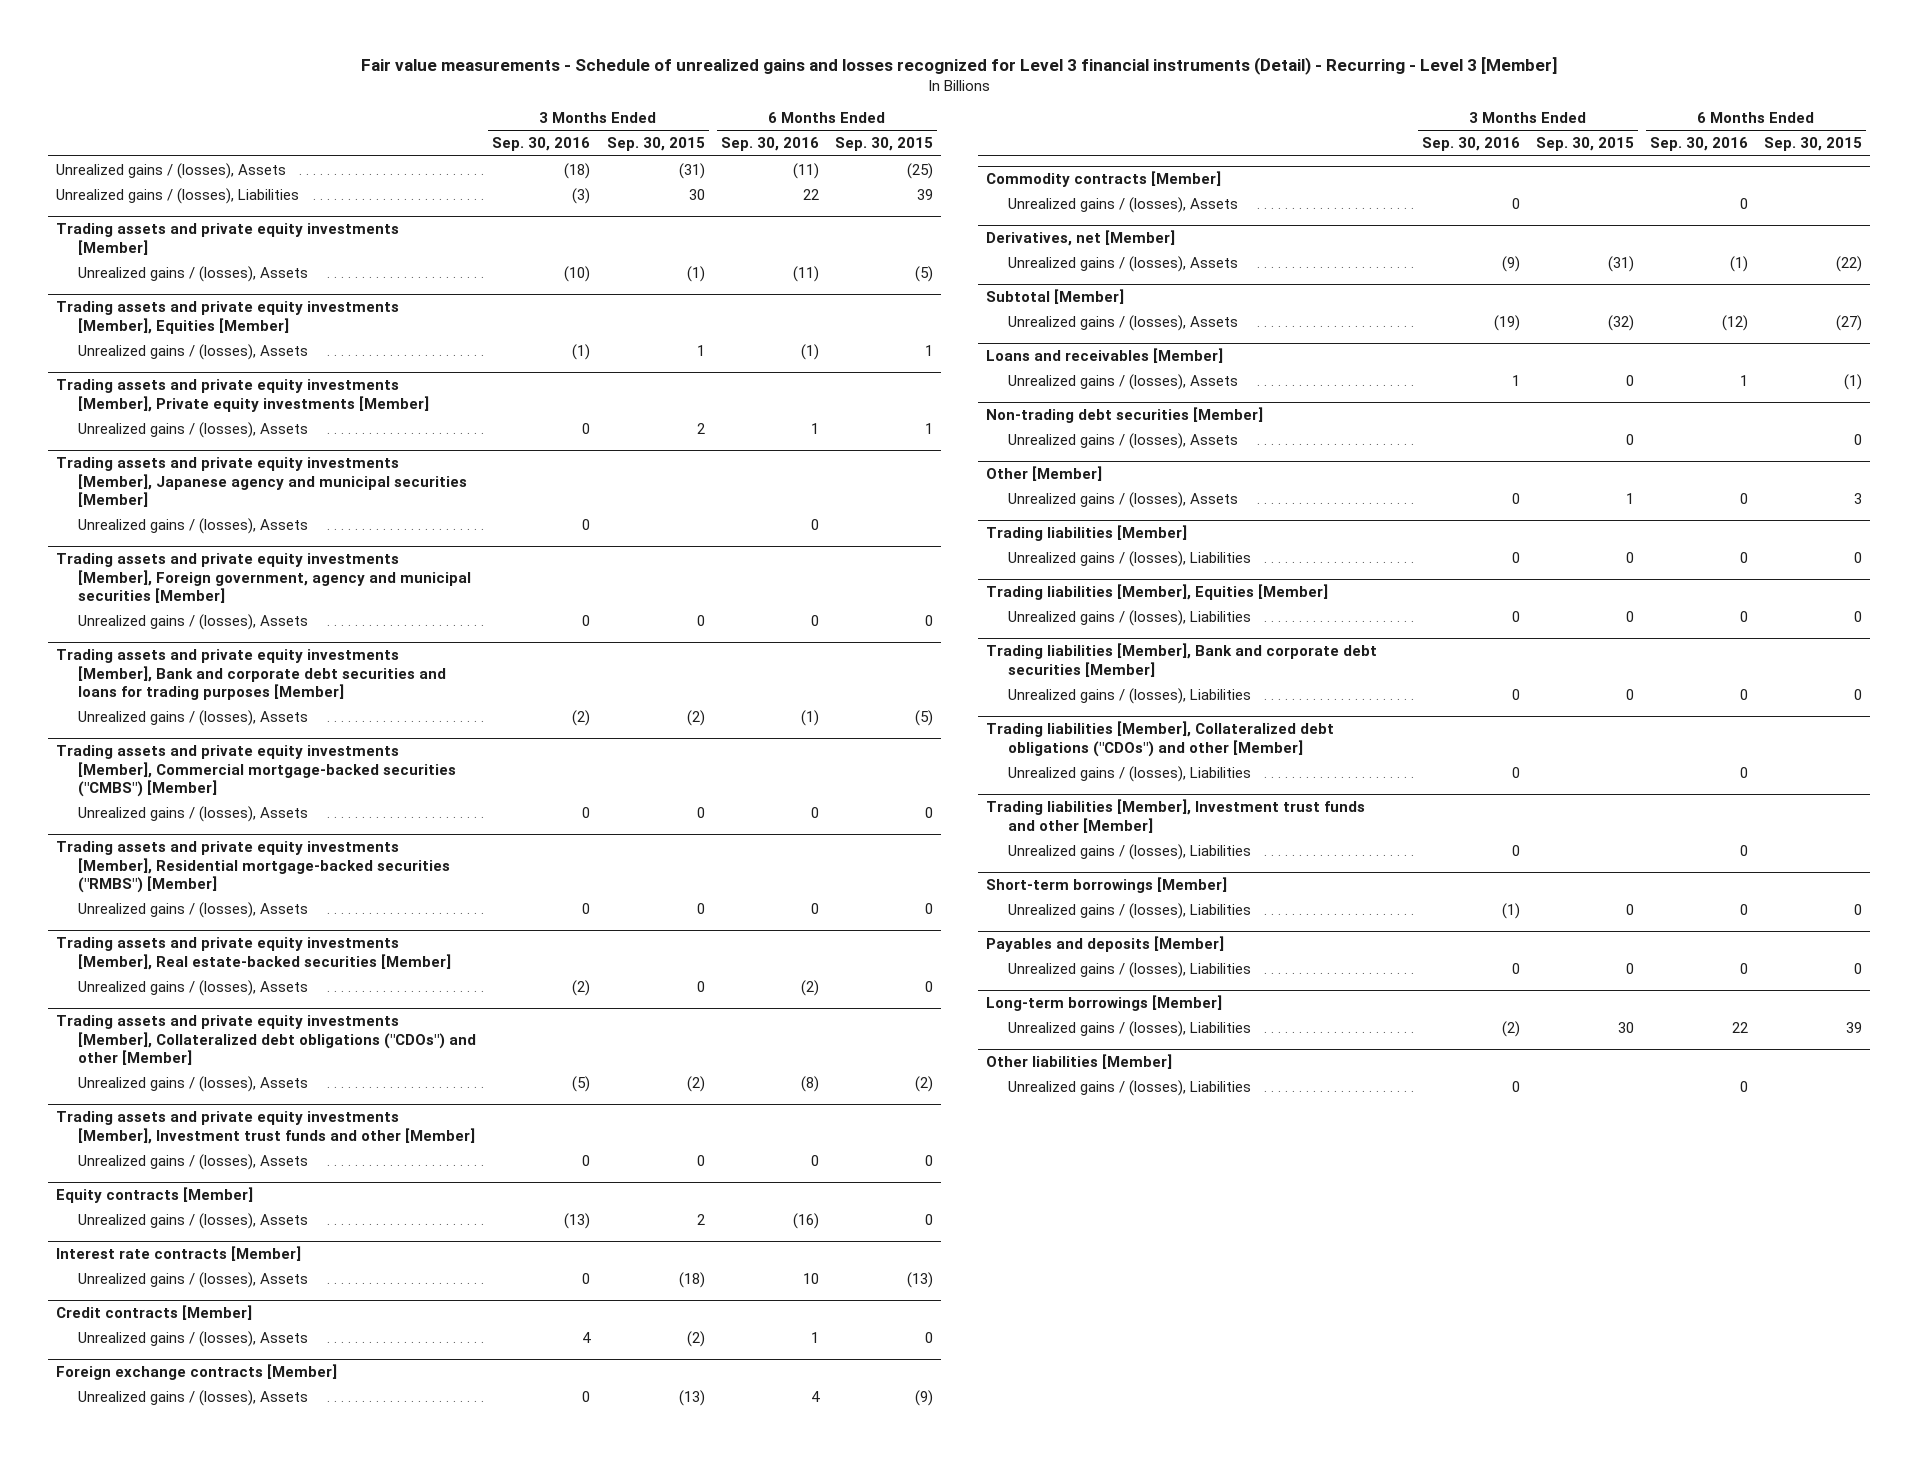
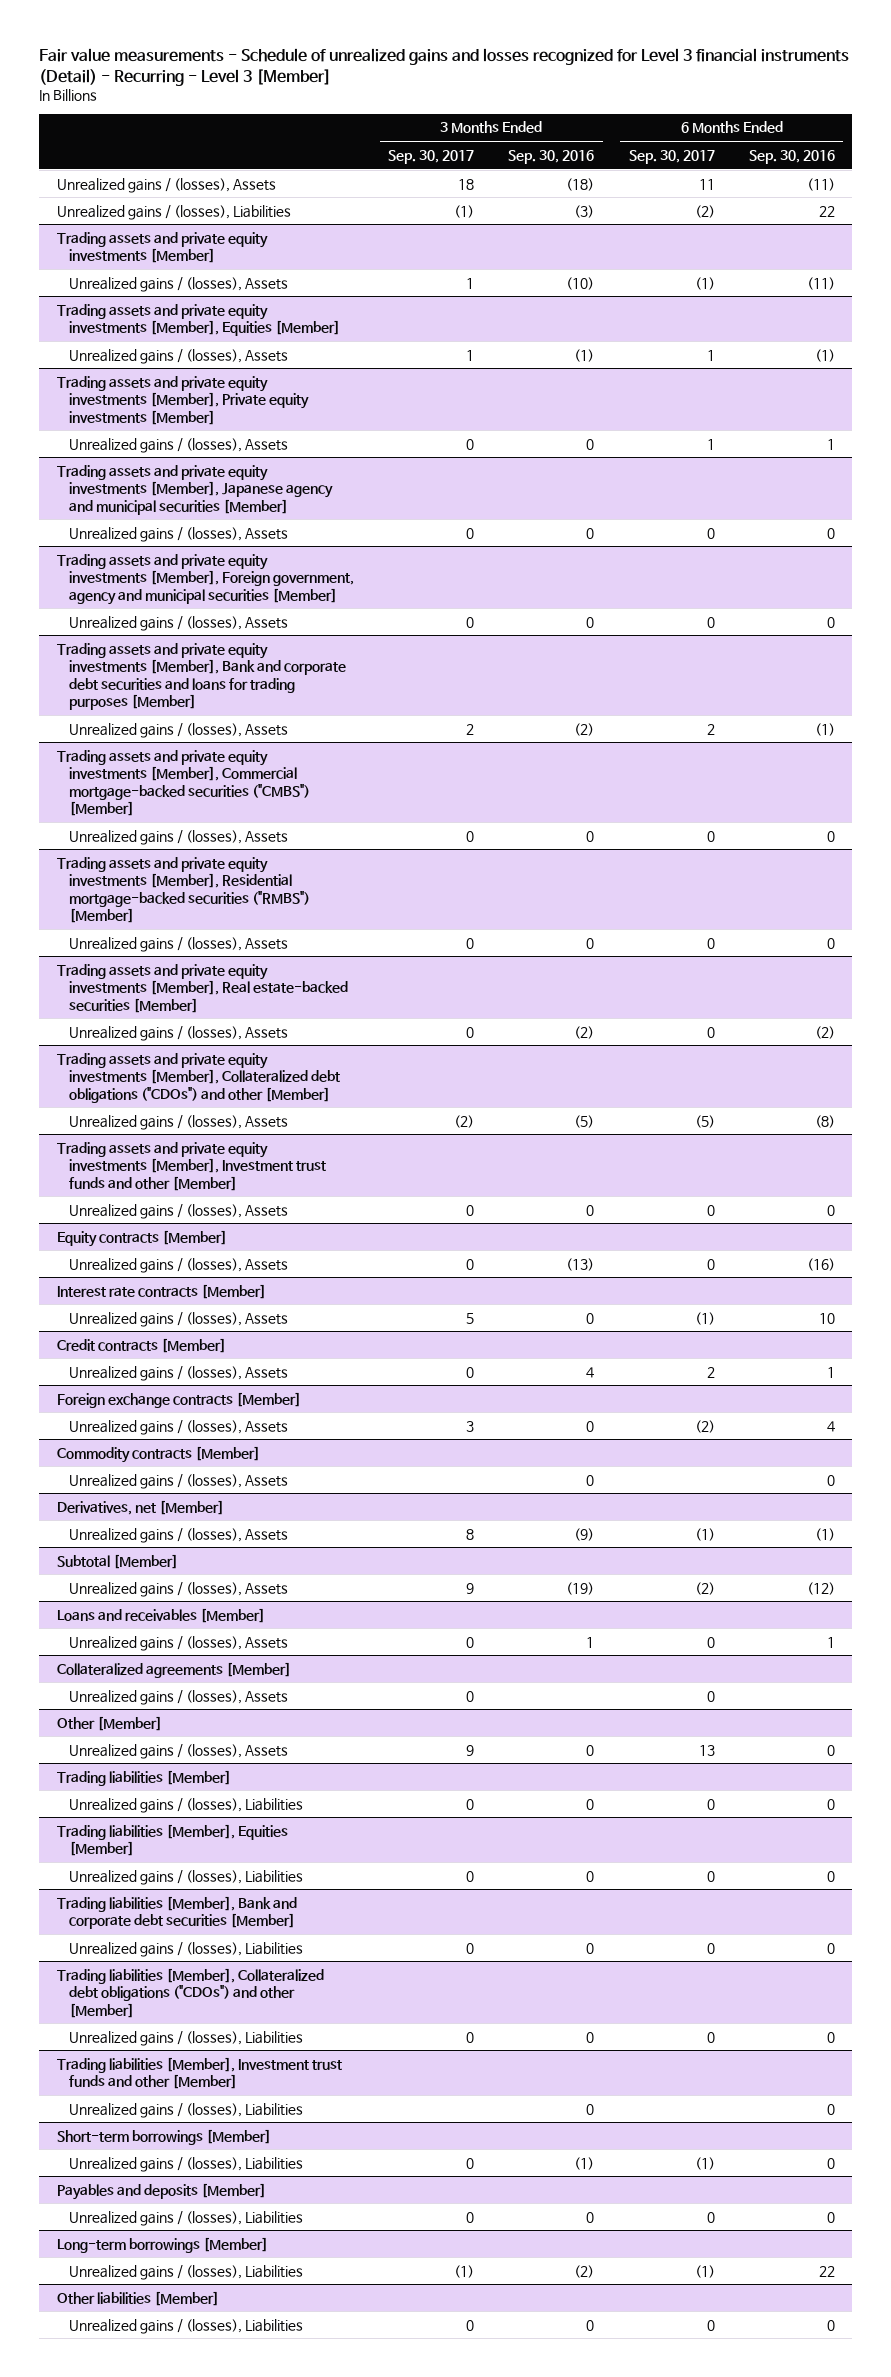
[606,137,705,152] Sep. 30, 2015 -> none
[834,137,933,152] Sep. 30, 2015 -> none
none -> [388,149,475,164] Sep. 30, 2017
none -> [628,149,715,164] Sep. 30, 2017
[985,407,1263,424] Non-trading debt securities [Member] -> [56,1661,291,1678] Collateralized agreements [Member]

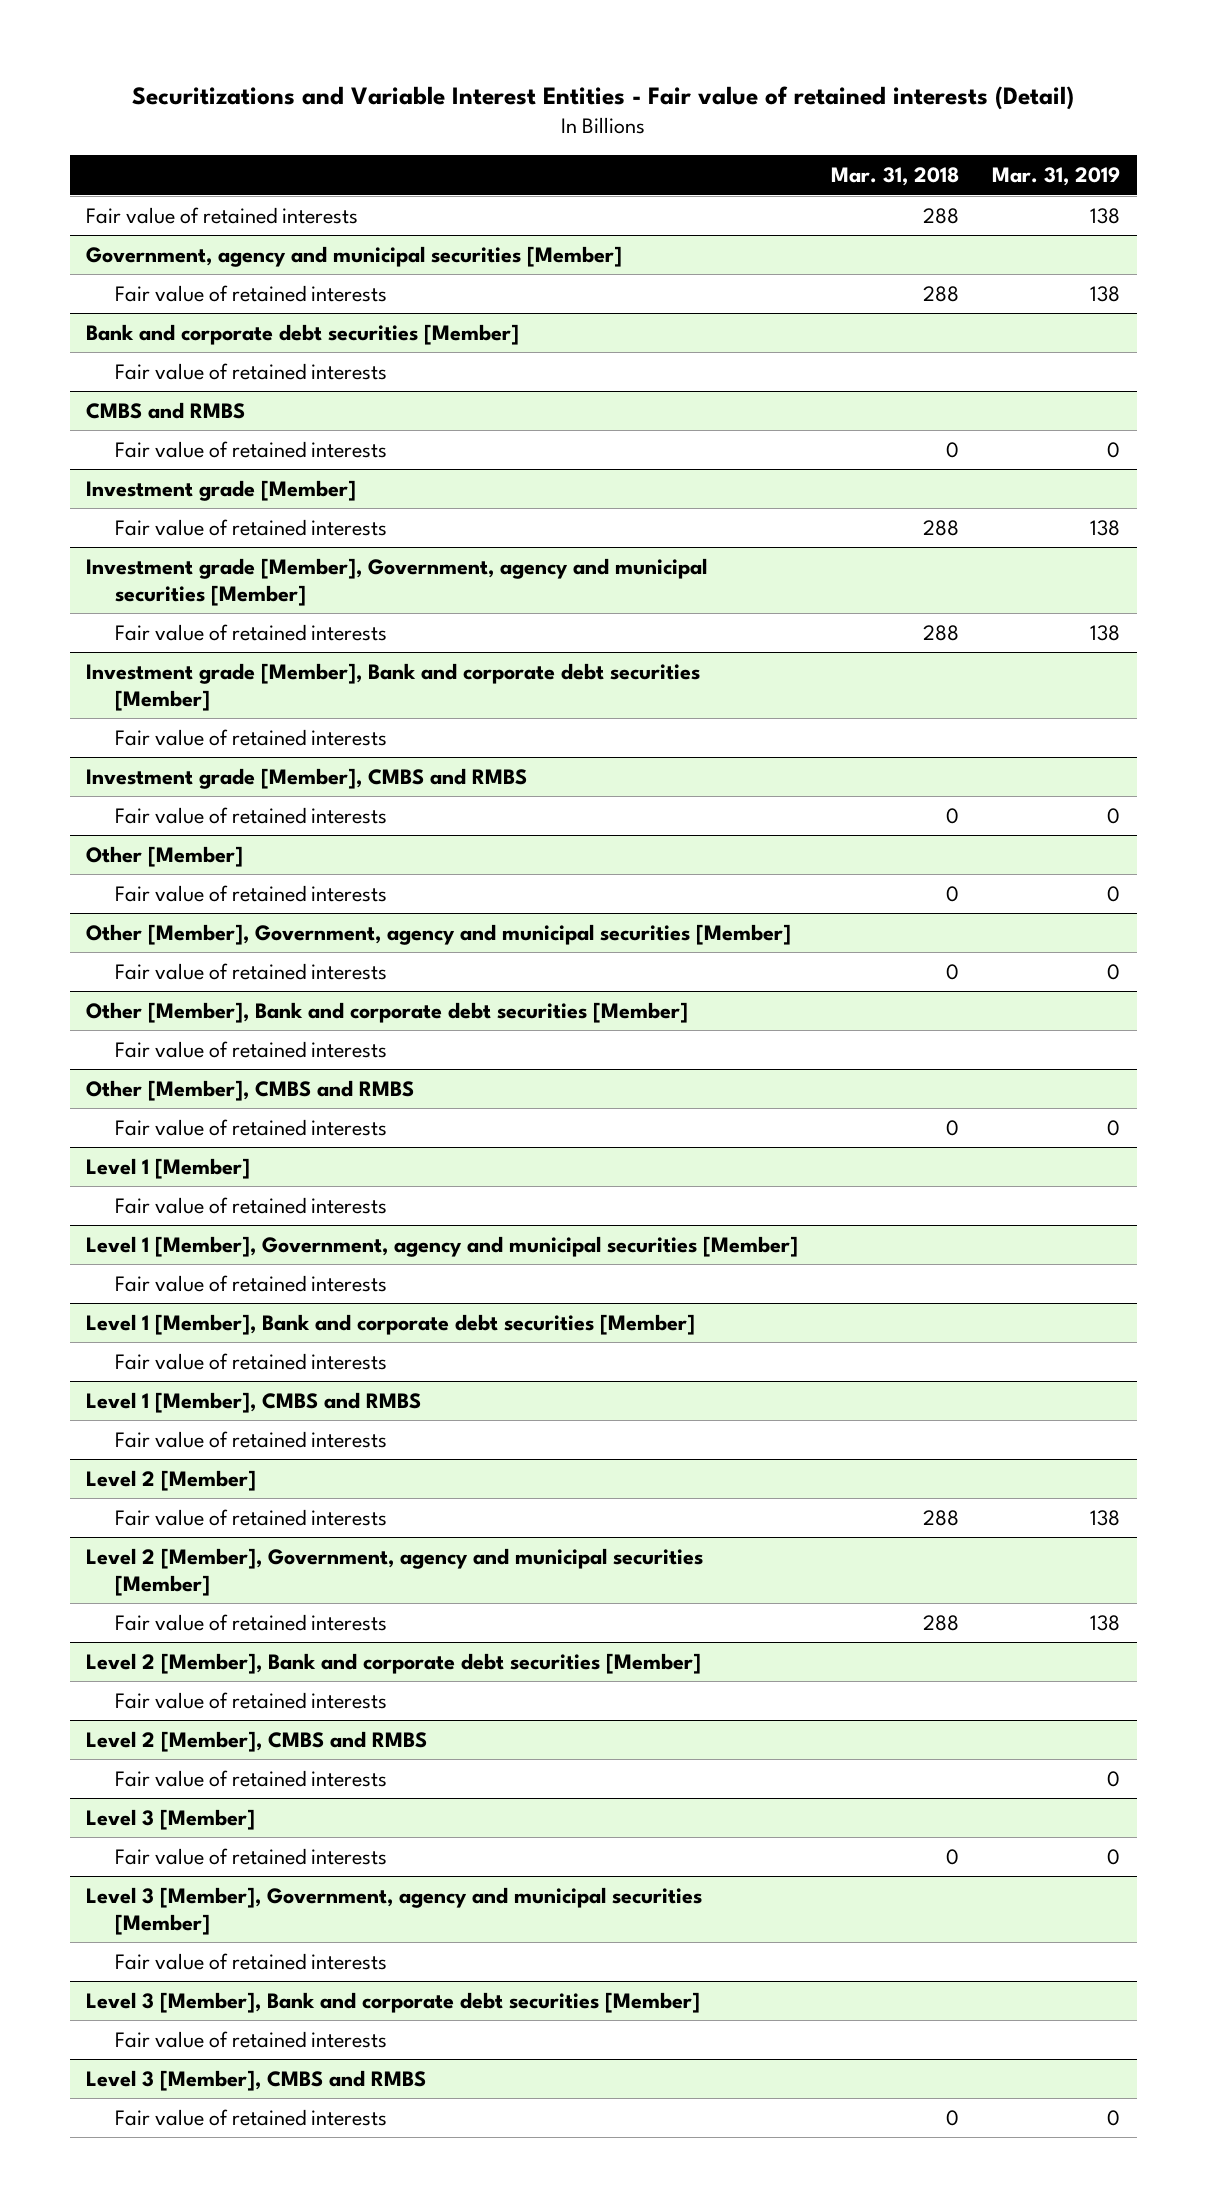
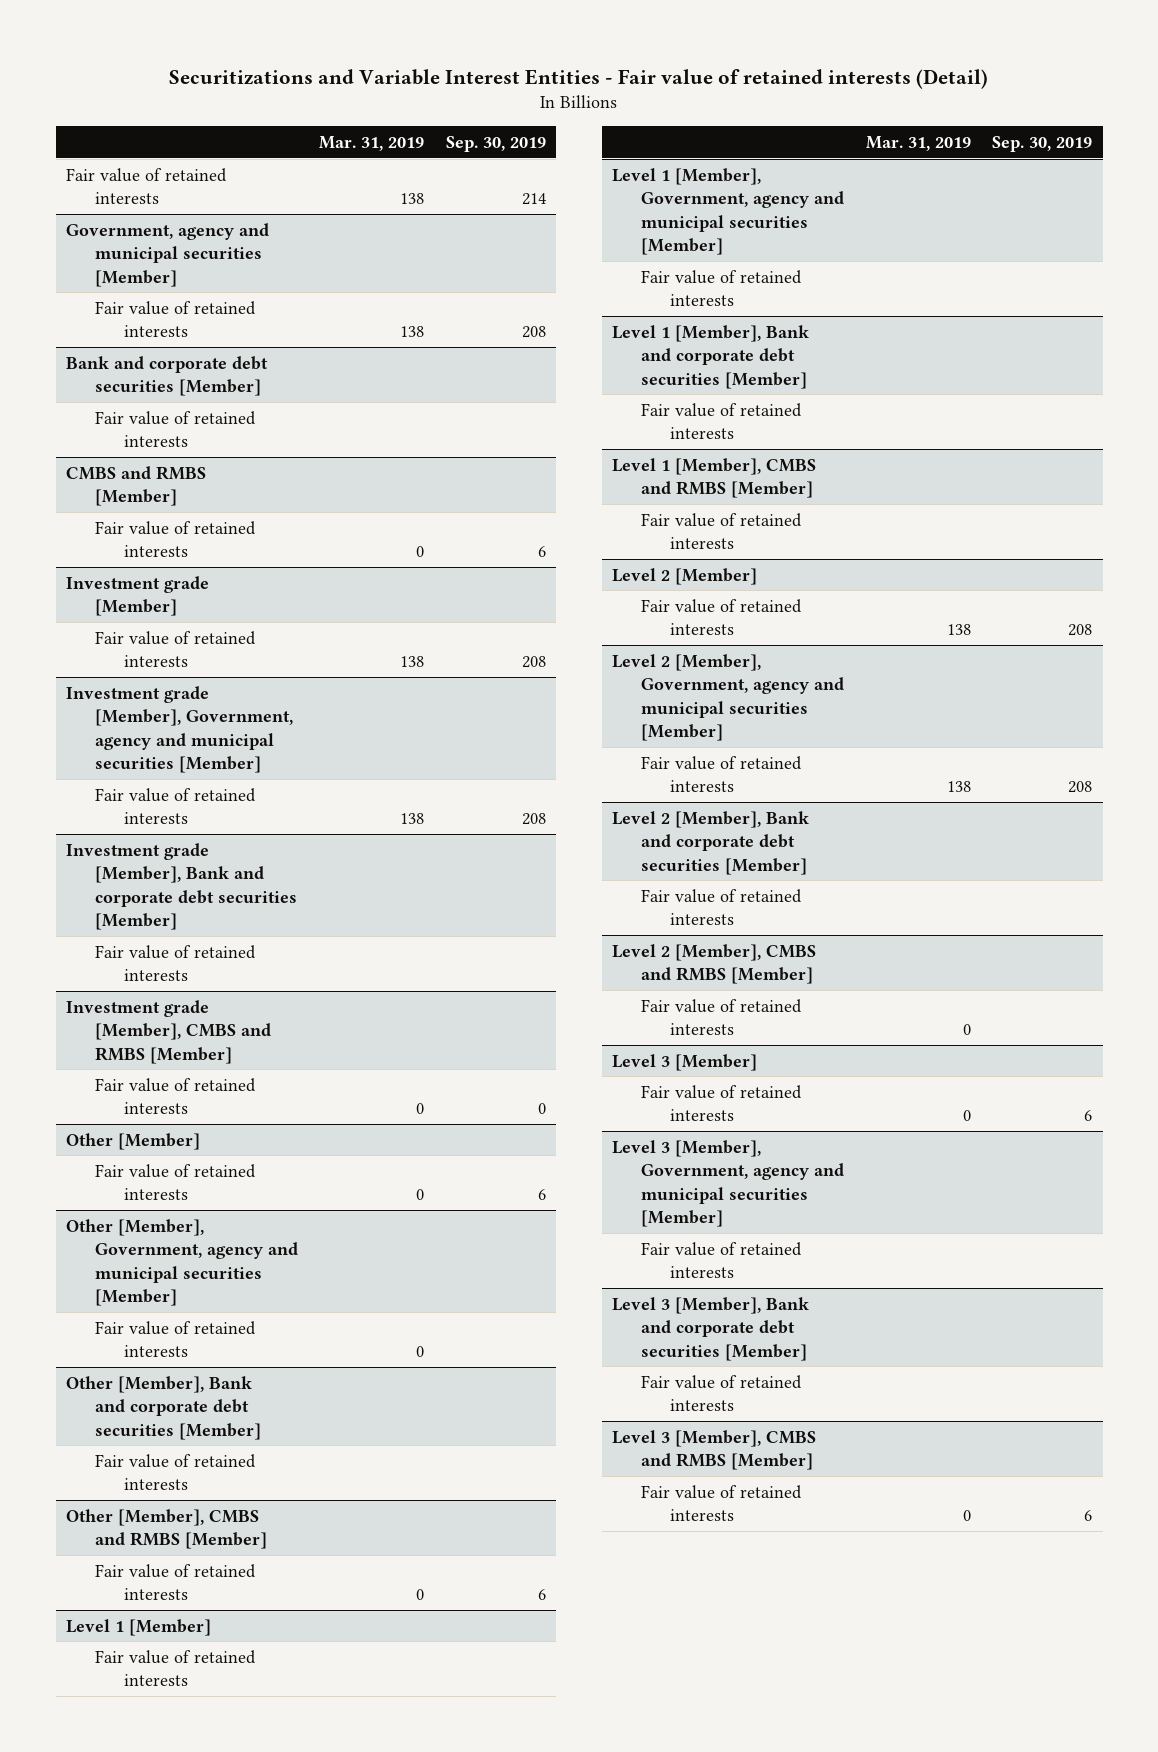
[831,167,960,187] Mar. 31, 2018 -> none
none -> [445,136,546,153] Sep. 30, 2019
[86,401,246,419] CMBS and RMBS -> [66,465,207,507] CMBS and RMBS [Member]
[86,767,528,789] Investment grade [Member], CMBS and RMBS -> [66,999,271,1064] Investment grade [Member], CMBS and RMBS [Member]
[86,1079,415,1101] Other [Member], CMBS and RMBS -> [66,1508,267,1550] Other [Member], CMBS and RMBS [Member]
[86,1391,422,1413] Level 1 [Member], CMBS and RMBS -> [612,457,817,499] Level 1 [Member], CMBS and RMBS [Member]
[86,1730,428,1752] Level 2 [Member], CMBS and RMBS -> [612,943,817,985] Level 2 [Member], CMBS and RMBS [Member]
[86,2069,427,2091] Level 3 [Member], CMBS and RMBS -> [612,1429,817,1471] Level 3 [Member], CMBS and RMBS [Member]

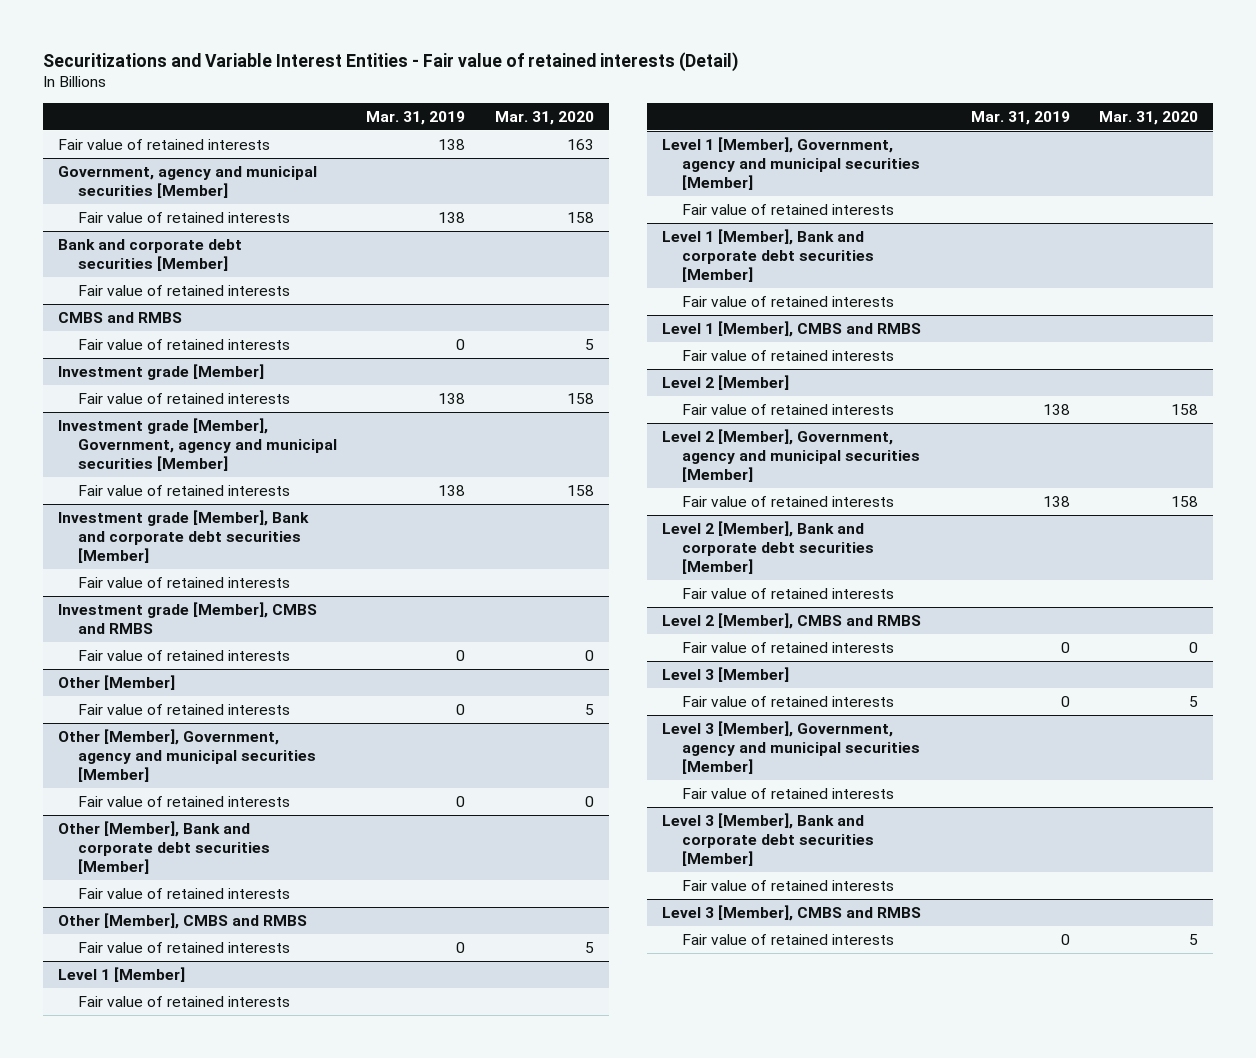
[445,136,546,153] Sep. 30, 2019 -> none
none -> [494,110,594,125] Mar. 31, 2020
[66,465,207,507] CMBS and RMBS [Member] -> [57,312,182,324] CMBS and RMBS
[66,999,271,1064] Investment grade [Member], CMBS and RMBS [Member] -> [57,602,317,634] Investment grade [Member], CMBS and RMBS
[66,1508,267,1550] Other [Member], CMBS and RMBS [Member] -> [57,913,307,930] Other [Member], CMBS and RMBS
[612,457,817,499] Level 1 [Member], CMBS and RMBS [Member] -> [661,321,921,338] Level 1 [Member], CMBS and RMBS
[612,943,817,985] Level 2 [Member], CMBS and RMBS [Member] -> [661,613,921,630] Level 2 [Member], CMBS and RMBS
[612,1429,817,1471] Level 3 [Member], CMBS and RMBS [Member] -> [661,905,921,922] Level 3 [Member], CMBS and RMBS

